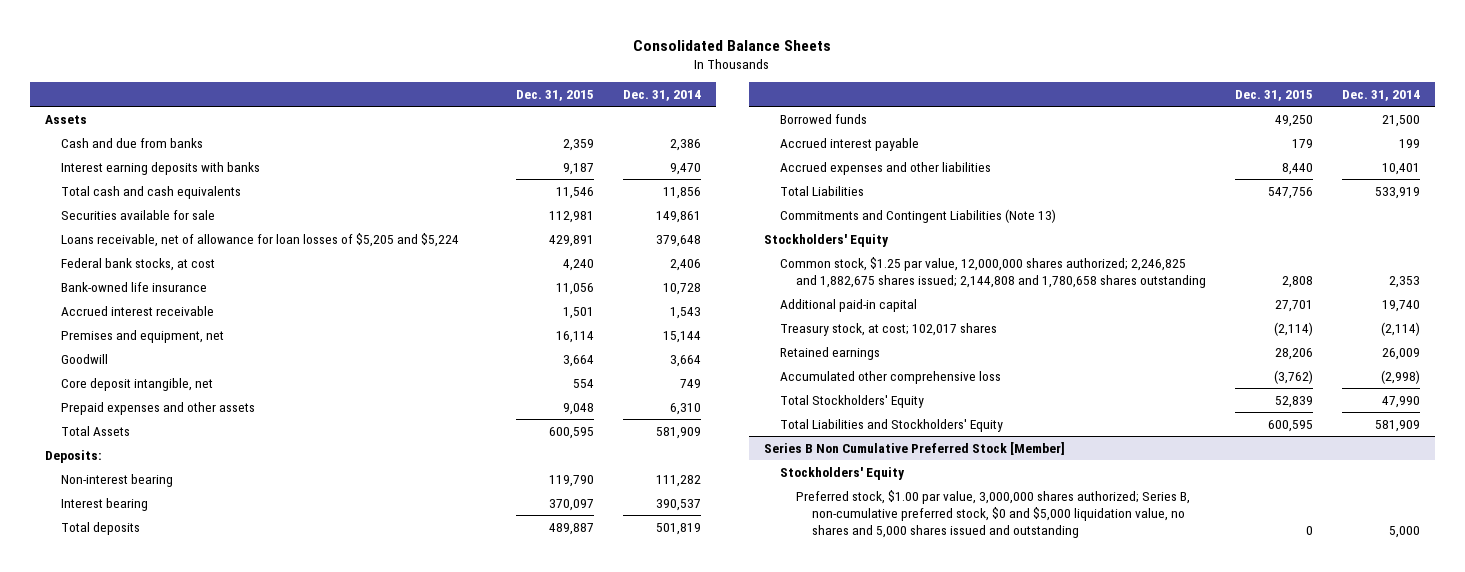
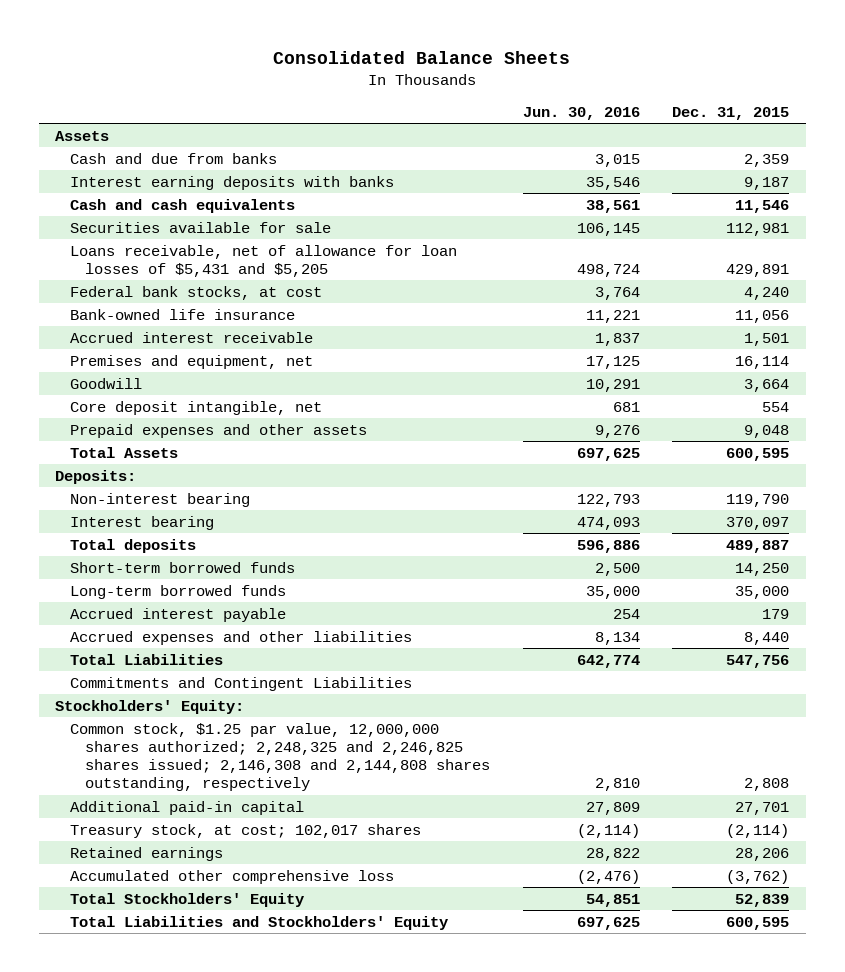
[623,89,702,101] Dec. 31, 2014 -> none
none -> [522,107,640,121] Jun. 30, 2016
[60,185,241,199] Total cash and cash equivalents -> [70,198,296,213] Cash and cash equivalents
[60,232,459,247] Loans receivable, net of allowance for loan losses of $5,205 and $5,224 -> [70,244,458,277] Loans receivable, net of allowance for loan losses of $5,431 and $5,205
none -> [70,561,296,573] Short-term borrowed funds
[779,113,867,124] Borrowed funds -> [70,584,287,599] Long-term borrowed funds
[1274,114,1313,127] 49,250 -> [735,585,790,599] 35,000
[779,208,1056,223] Commitments and Contingent Liabilities (Note 13) -> [70,676,413,691] Commitments and Contingent Liabilities
[763,233,889,247] Stockholders' Equity -> [55,699,245,714] Stockholders' Equity:
[779,256,1206,288] Common stock, $1.25 par value, 12,000,000 shares authorized; 2,246,825 and 1,882,675 shares issued; 2,144,808 and 1,780,658 shares outstanding -> [70,722,491,792] Common stock, $1.25 par value, 12,000,000 shares authorized; 2,248,325 and 2,246,825 shares issued; 2,146,308 and 2,144,808 shares outstanding, respectively
[763,441,1065,455] Series B Non Cumulative Preferred Stock [Member] -> none
[779,466,905,480] Stockholders' Equity -> none
[795,489,1190,538] Preferred stock, $1.00 par value, 3,000,000 shares authorized; Series B, non-cumulative preferred stock, $0 and $5,000 liquidation value, no shares and 5,000 shares issued and outstanding -> none

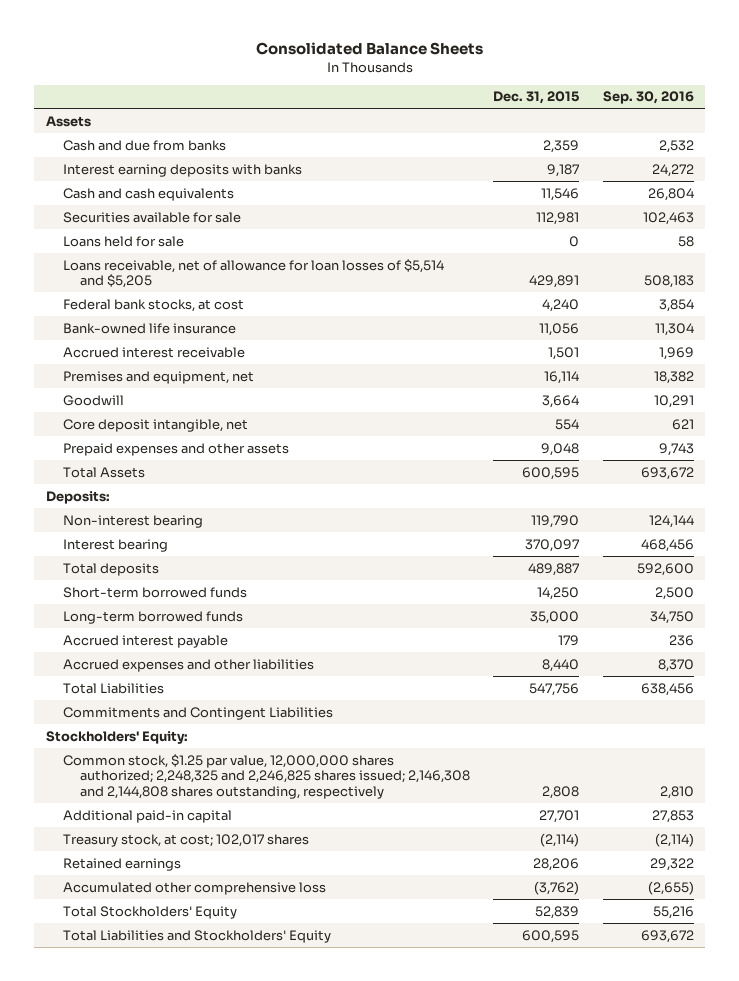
[522,107,640,121] Jun. 30, 2016 -> none
none -> [602,91,694,105] Sep. 30, 2016
none -> [62,235,184,247] Loans held for sale
[70,244,458,277] Loans receivable, net of allowance for loan losses of $5,431 and $5,205 -> [62,258,444,289] Loans receivable, net of allowance for loan losses of $5,514 and $5,205

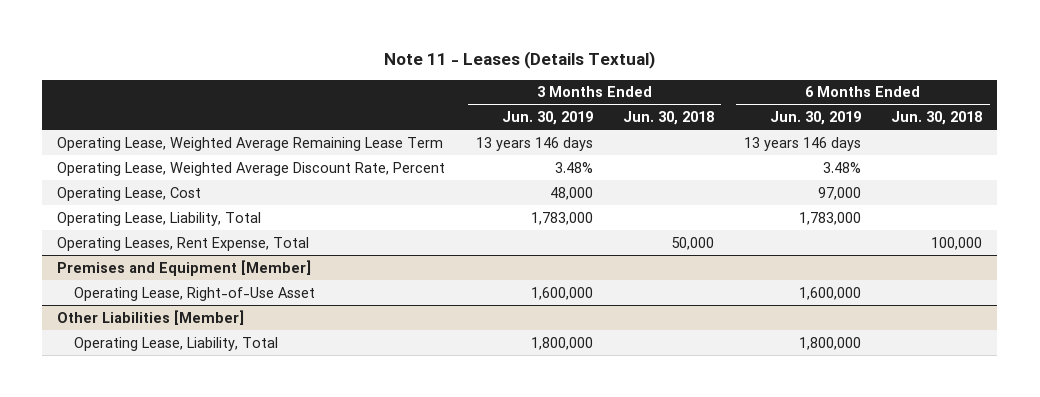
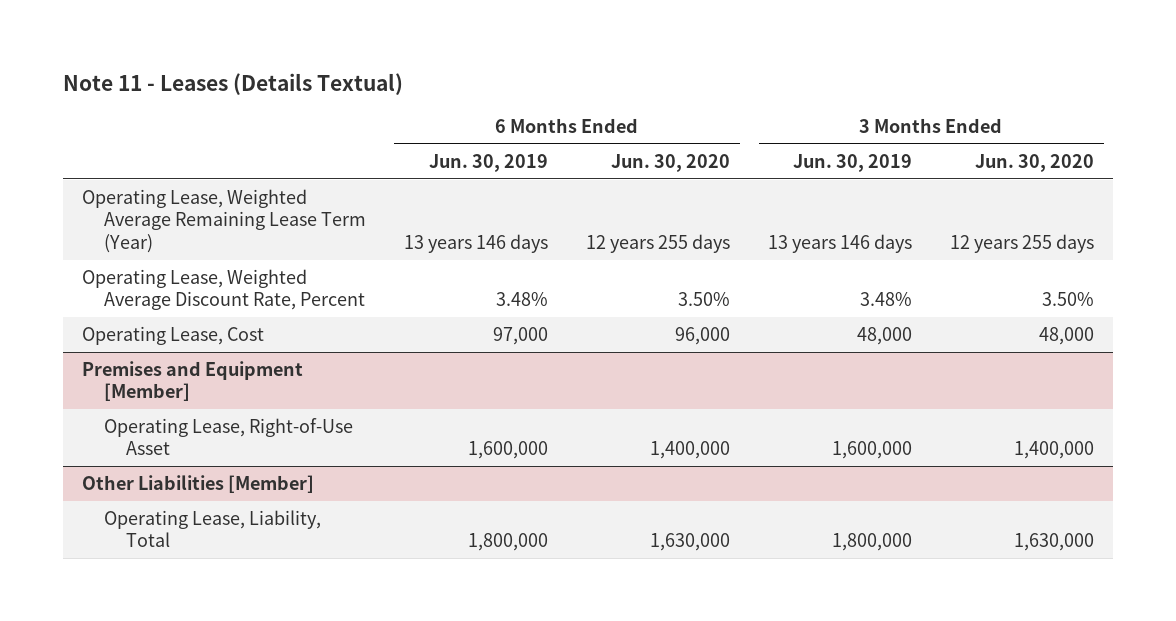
[622,111,714,126] Jun. 30, 2018 -> none
[891,111,983,126] Jun. 30, 2018 -> none
none -> [611,153,731,172] Jun. 30, 2020
none -> [975,153,1095,172] Jun. 30, 2020
[57,136,444,151] Operating Lease, Weighted Average Remaining Lease Term -> [81,189,366,253] Operating Lease, Weighted Average Remaining Lease Term (Year)
[57,211,262,226] Operating Lease, Liability, Total -> none
[57,236,310,251] Operating Leases, Rent Expense, Total -> none

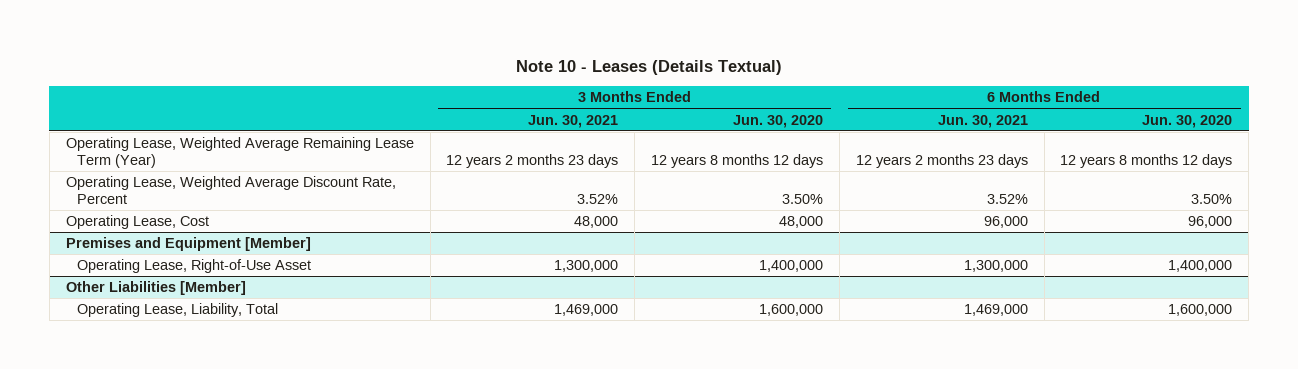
[62,72,403,95] Note 11 - Leases (Details Textual) -> [516,59,783,75] Note 10 - Leases (Details Textual)
[429,153,549,172] Jun. 30, 2019 -> none
[793,153,913,172] Jun. 30, 2019 -> none
none -> [528,114,619,128] Jun. 30, 2021
none -> [937,114,1028,128] Jun. 30, 2021
[586,233,731,253] 12 years 255 days -> [1060,153,1233,168] 12 years 8 months 12 days
[950,233,1095,253] 12 years 255 days -> [651,153,824,168] 12 years 8 months 12 days
[650,533,731,552] 1,630,000 -> [1168,304,1233,317] 1,600,000
[1014,533,1095,552] 1,630,000 -> [759,304,824,317] 1,600,000

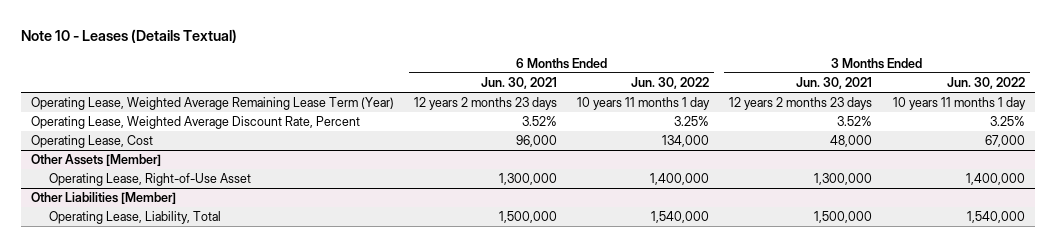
[733,114,824,128] Jun. 30, 2020 -> none
[1142,114,1233,128] Jun. 30, 2020 -> none
none -> [631,76,710,89] Jun. 30, 2022
none -> [946,76,1025,89] Jun. 30, 2022
[65,237,311,252] Premises and Equipment [Member] -> none
none -> [31,154,162,167] Other Assets [Member]
[554,304,619,317] 1,469,000 -> [814,211,873,224] 1,500,000
[963,304,1028,317] 1,469,000 -> [499,211,558,224] 1,500,000

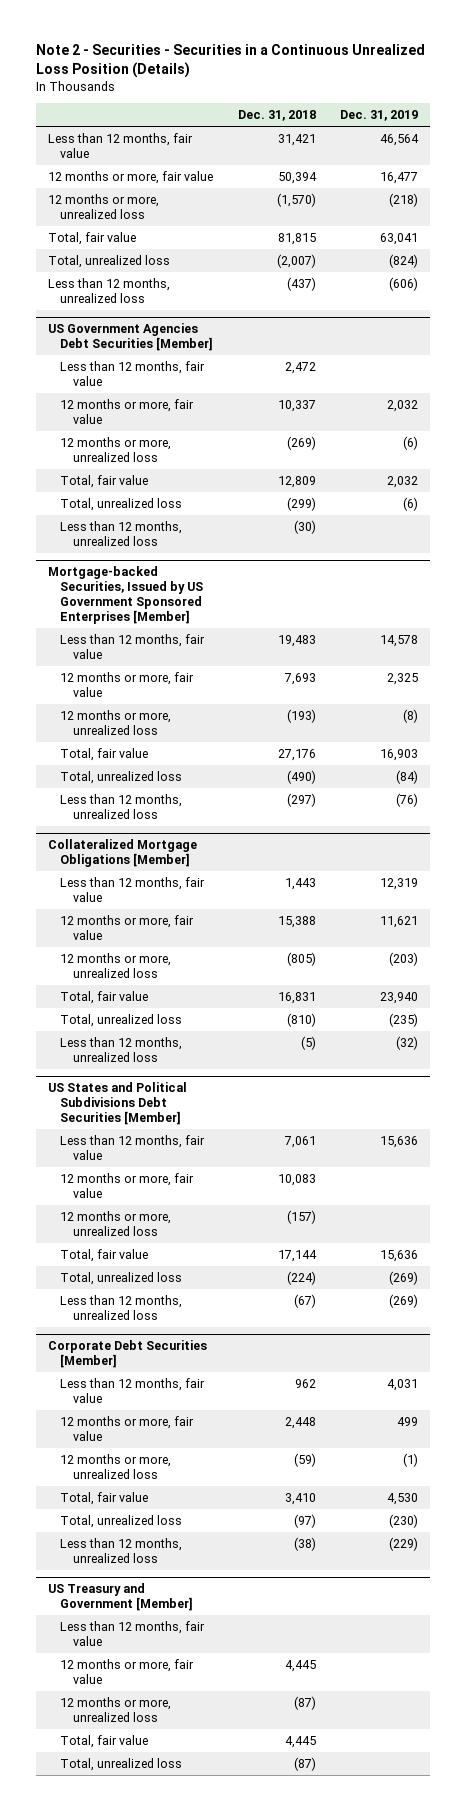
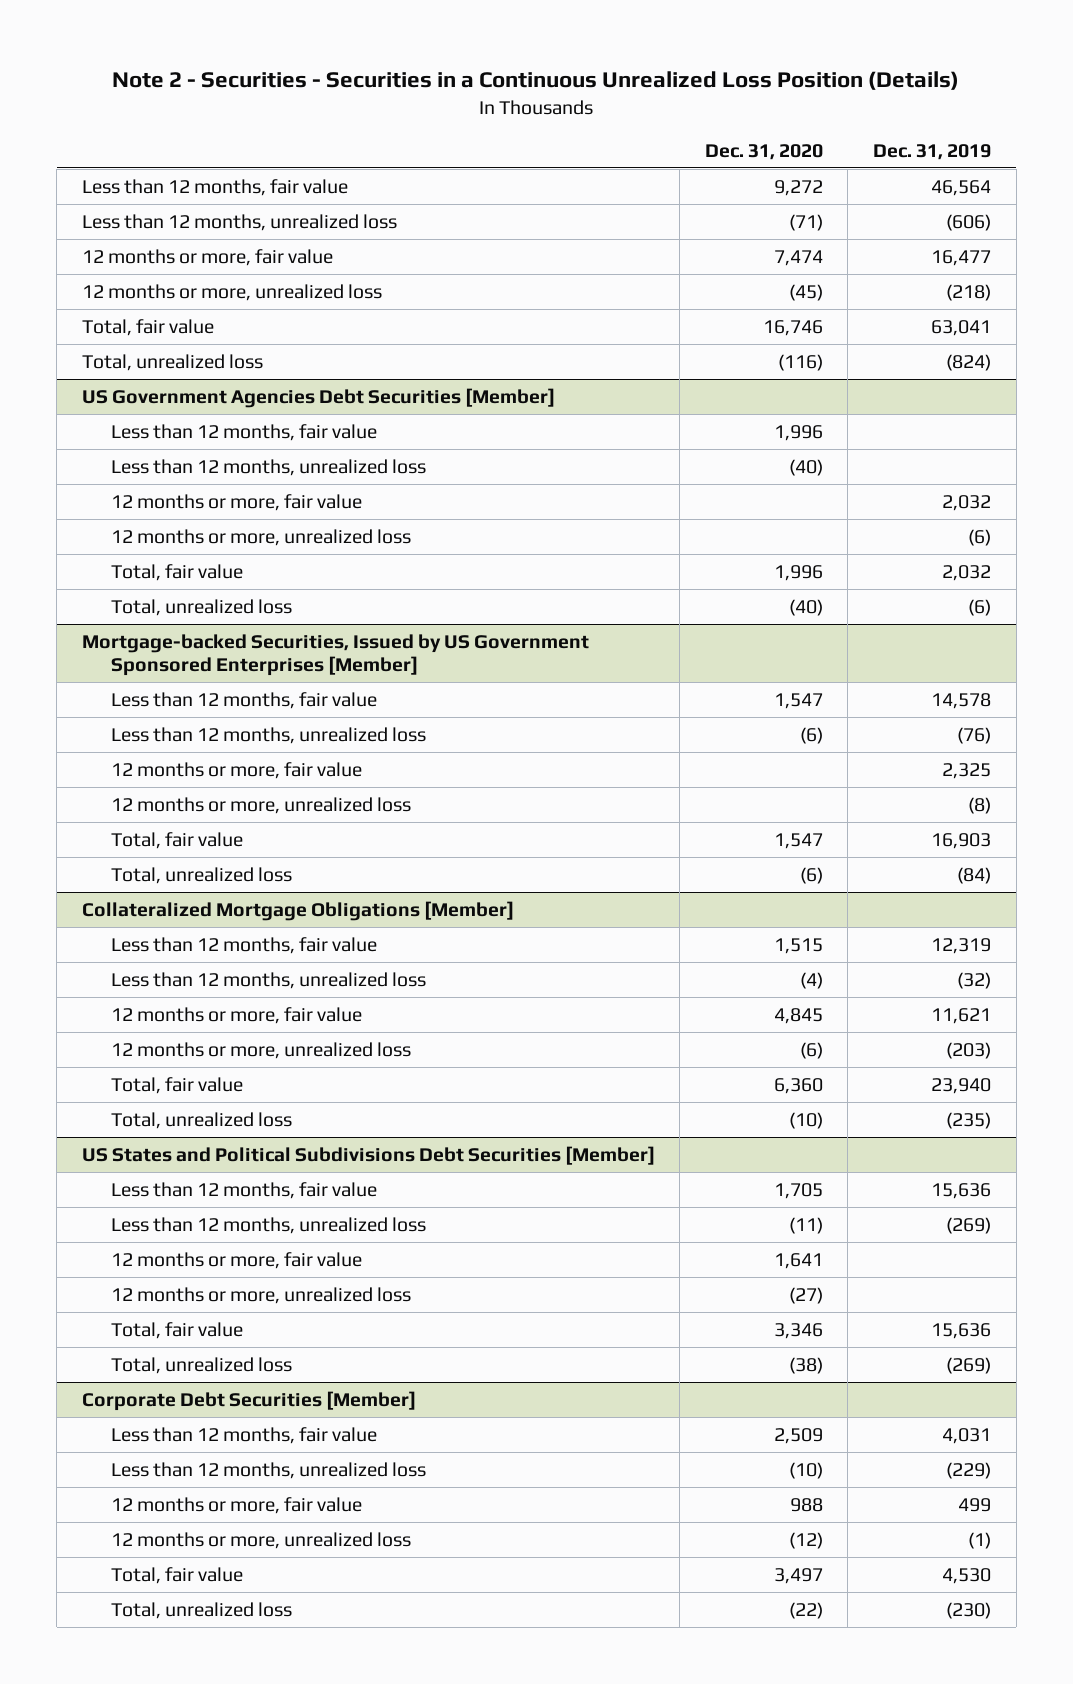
[237,110,316,122] Dec. 31, 2018 -> none
none -> [704,143,823,160] Dec. 31, 2020
[48,277,171,303] Less than 12 months, unrealized loss -> [81,213,397,231] Less than 12 months, unrealized loss
[60,520,183,546] Less than 12 months, unrealized loss -> [111,458,427,476] Less than 12 months, unrealized loss
[60,793,183,819] Less than 12 months, unrealized loss -> [111,726,427,744] Less than 12 months, unrealized loss
[60,1036,183,1062] Less than 12 months, unrealized loss -> [111,971,427,989] Less than 12 months, unrealized loss
[60,1294,183,1320] Less than 12 months, unrealized loss -> [111,1216,427,1234] Less than 12 months, unrealized loss
[60,1537,183,1563] Less than 12 months, unrealized loss -> [111,1461,427,1479] Less than 12 months, unrealized loss
[48,1583,194,1612] US Treasury and Government [Member] -> none
[60,1620,206,1646] Less than 12 months, fair value -> none
[60,1658,195,1684] 12 months or more, fair value -> none
[60,1696,172,1722] 12 months or more, unrealized loss -> none
[60,1734,149,1748] Total, fair value -> none
[60,1757,183,1771] Total, unrealized loss -> none

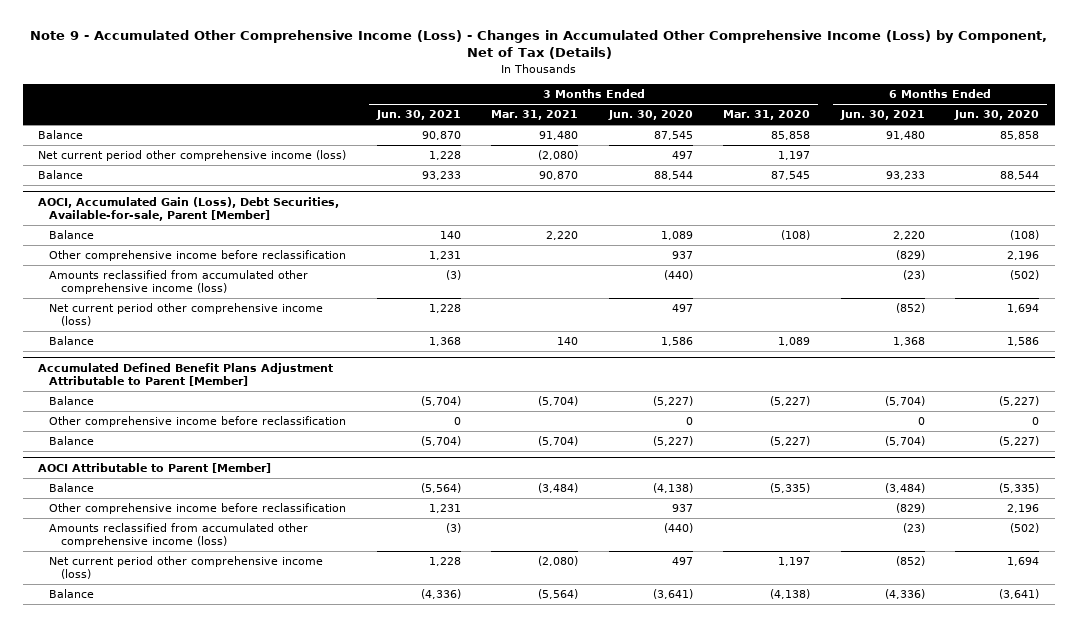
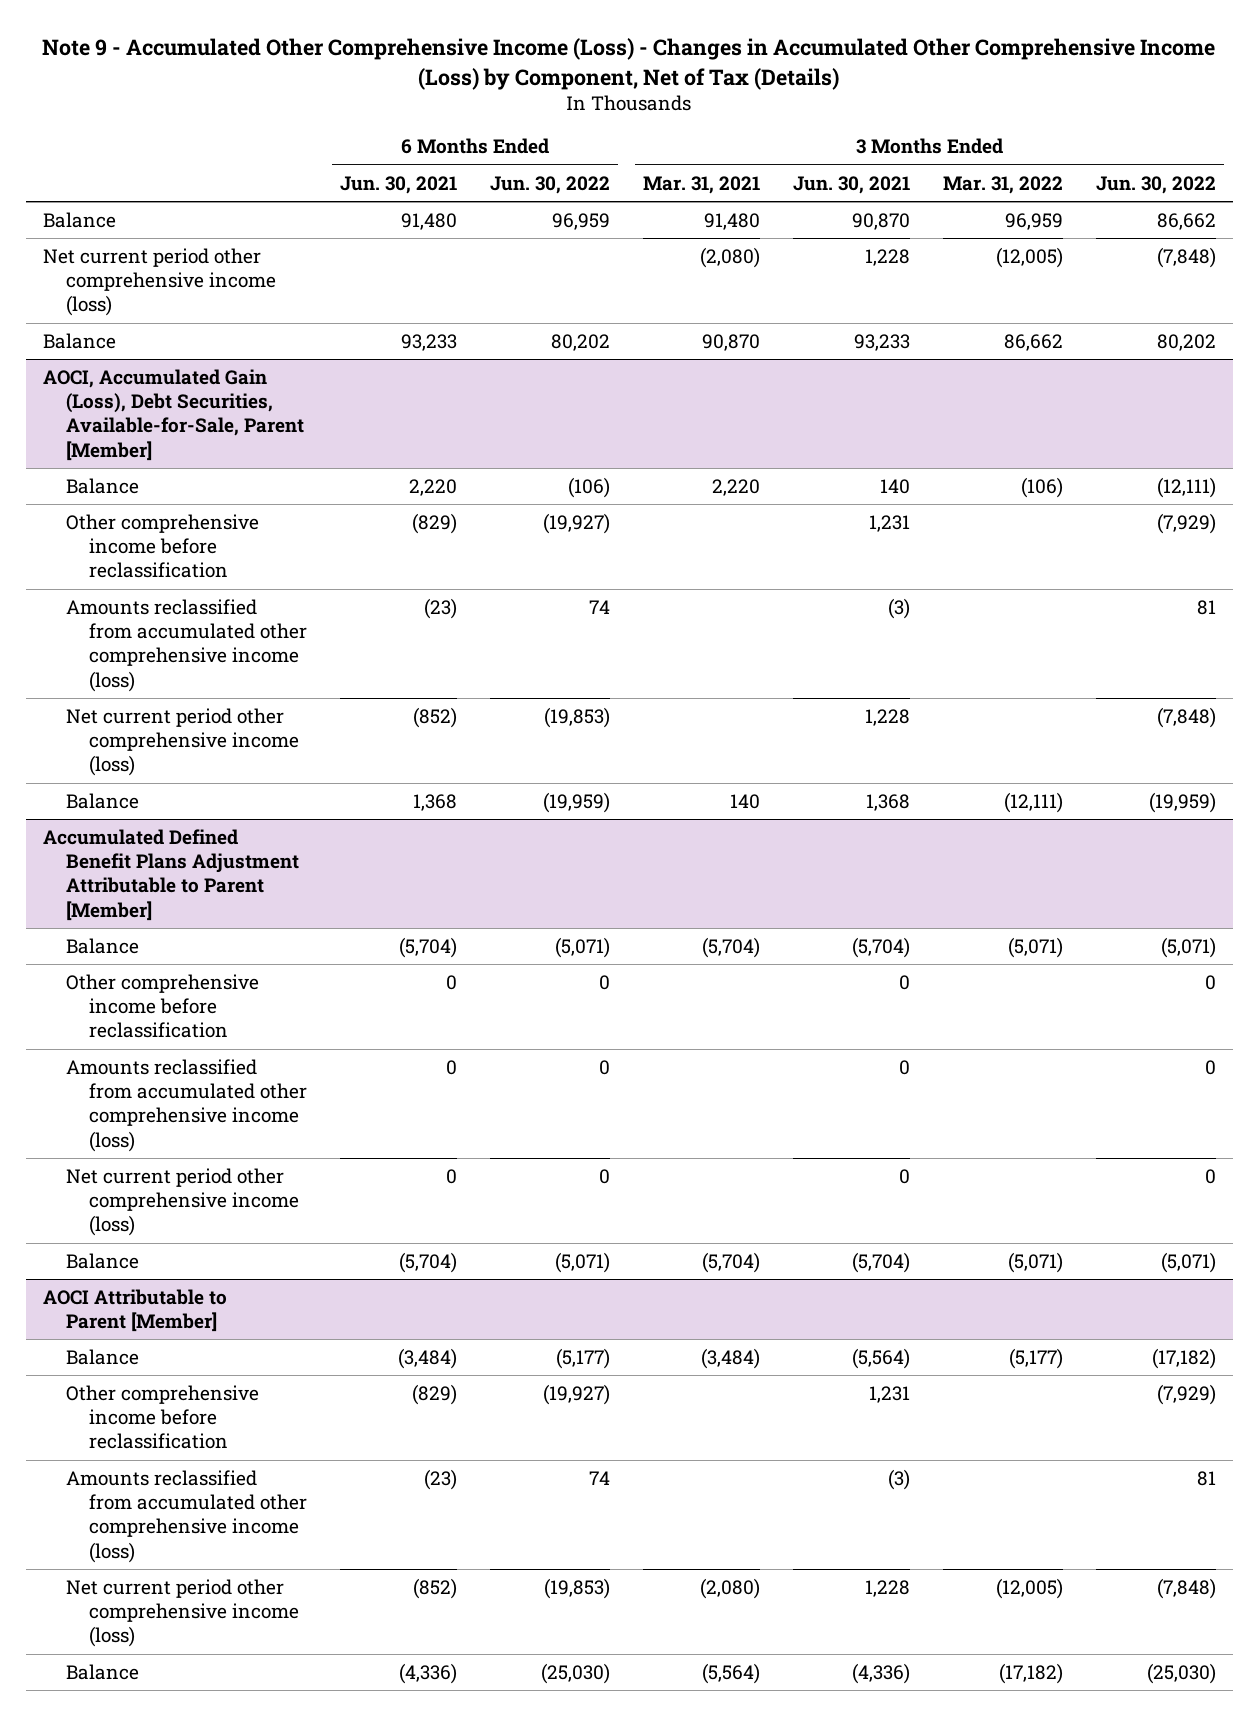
[607,110,693,121] Jun. 30, 2020 -> none
[723,110,811,121] Mar. 31, 2020 -> none
[954,110,1040,121] Jun. 30, 2020 -> none
none -> [490,175,611,194] Jun. 30, 2022
none -> [943,175,1064,194] Mar. 31, 2022
none -> [1096,175,1217,194] Jun. 30, 2022
[37,196,339,221] AOCI, Accumulated Gain (Loss), Debt Securities, Available-for-sale, Parent [Member] -> [42,368,304,461] AOCI, Accumulated Gain (Loss), Debt Securities, Available-for-Sale, Parent [Member]
none -> [65,1058,307,1152] Amounts reclassified from accumulated other comprehensive income (loss)
none -> [65,1167,299,1237] Net current period other comprehensive income (loss)

